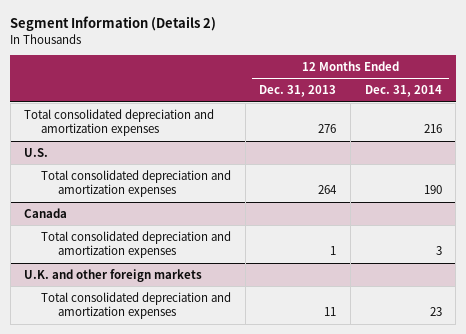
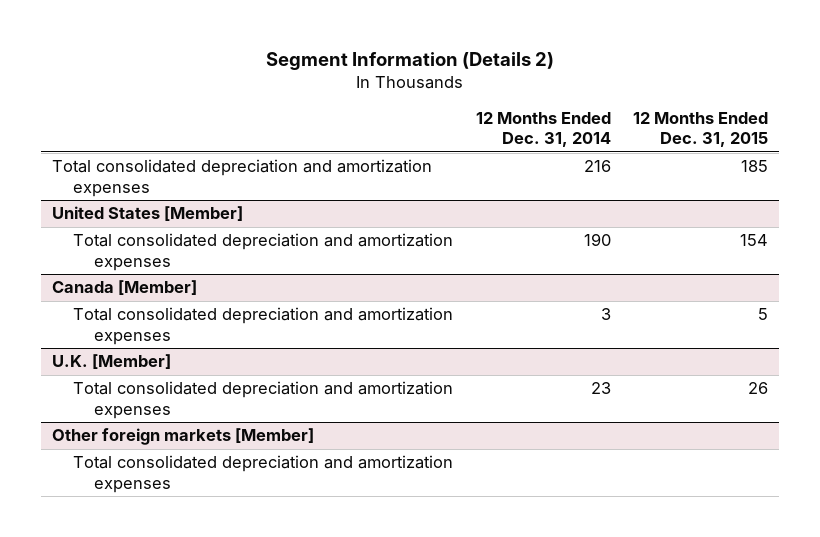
[259,85,337,98] Dec. 31, 2013 -> none
none -> [632,111,768,148] 12 Months Ended Dec. 31, 2015
[24,147,49,157] U.S. -> [52,206,244,222] United States [Member]
[24,207,68,218] Canada -> [52,280,198,296] Canada [Member]
[24,268,203,282] U.K. and other foreign markets -> none
none -> [52,354,172,370] U.K. [Member]
none -> [52,428,315,446] Other foreign markets [Member]
none -> [73,455,454,493] Total consolidated depreciation and amortization expenses

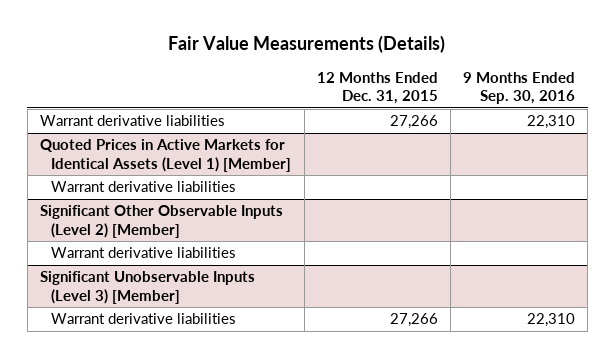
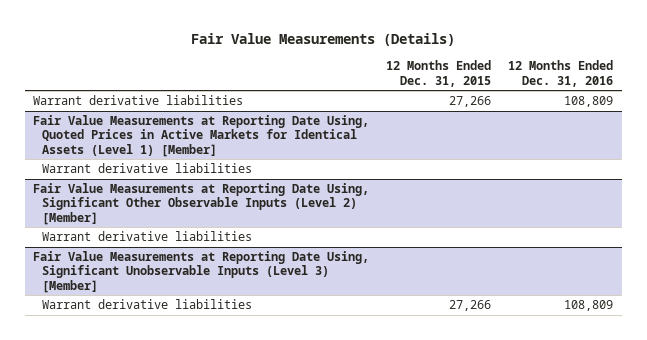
[463,71,576,105] 9 Months Ended Sep. 30, 2016 -> none
none -> [508,60,614,87] 12 Months Ended Dec. 31, 2016
[39,139,292,172] Quoted Prices in Active Markets for Identical Assets (Level 1) [Member] -> [33,115,370,157] Fair Value Measurements at Reporting Date Using, Quoted Prices in Active Markets for Identical Assets (Level 1) [Member]
[39,205,283,238] Significant Other Observable Inputs (Level 2) [Member] -> [33,183,370,225] Fair Value Measurements at Reporting Date Using, Significant Other Observable Inputs (Level 2) [Member]
[39,271,255,304] Significant Unobservable Inputs (Level 3) [Member] -> [33,251,370,293] Fair Value Measurements at Reporting Date Using, Significant Unobservable Inputs (Level 3) [Member]

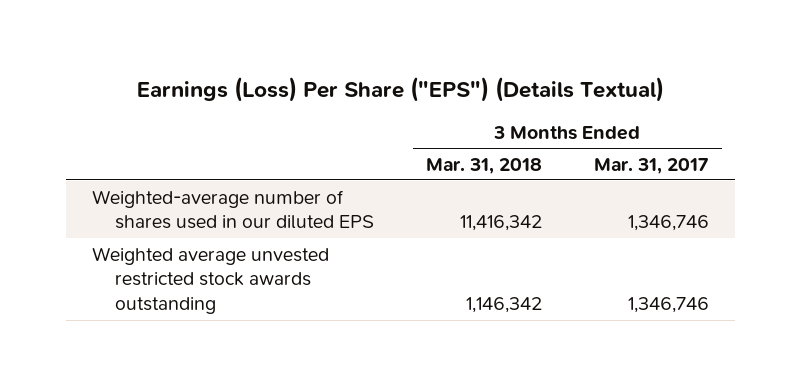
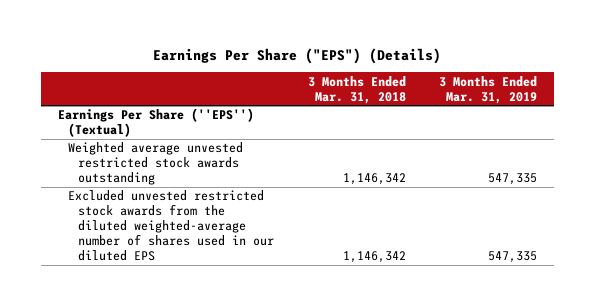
[136,76,664,102] Earnings (Loss) Per Share ("EPS") (Details Textual) -> [153,47,442,64] Earnings Per Share ("EPS") (Details)
[593,157,709,174] Mar. 31, 2017 -> none
none -> [439,75,538,104] 3 Months Ended Mar. 31, 2019
[92,189,375,230] Weighted-average number of shares used in our diluted EPS -> none
none -> [57,108,254,138] Earnings Per Share (''EPS'') (Textual)
none -> [67,190,275,262] Excluded unvested restricted stock awards from the diluted weighted-average number of shares used in our diluted EPS

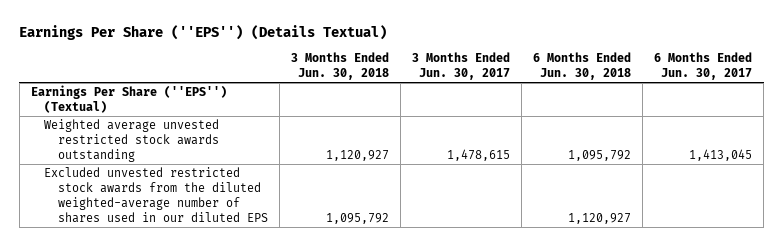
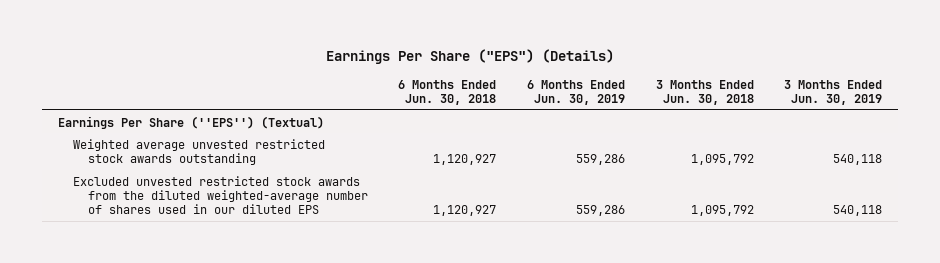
[19,25,388,41] Earnings Per Share (''EPS'') (Details Textual) -> [325,49,614,65] Earnings Per Share ("EPS") (Details)
[412,52,511,81] 3 Months Ended Jun. 30, 2017 -> none
[654,52,753,81] 6 Months Ended Jun. 30, 2017 -> none
none -> [526,79,625,106] 6 Months Ended Jun. 30, 2019
none -> [784,79,883,106] 3 Months Ended Jun. 30, 2019
[326,150,390,162] 1,120,927 -> [690,153,754,165] 1,095,792
[568,150,632,162] 1,095,792 -> [433,153,497,165] 1,120,927

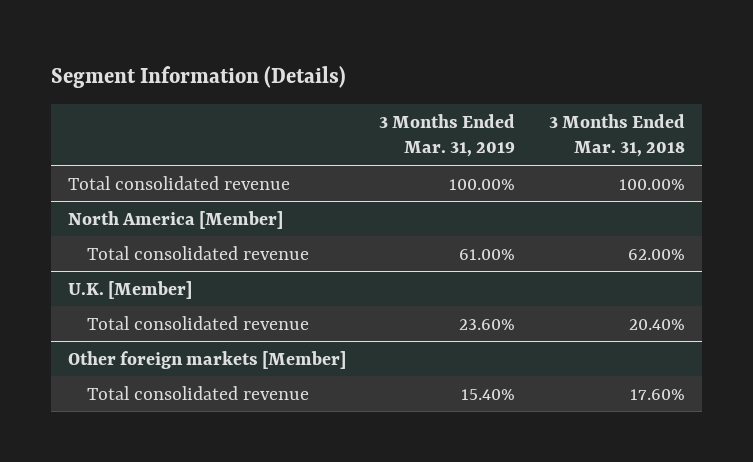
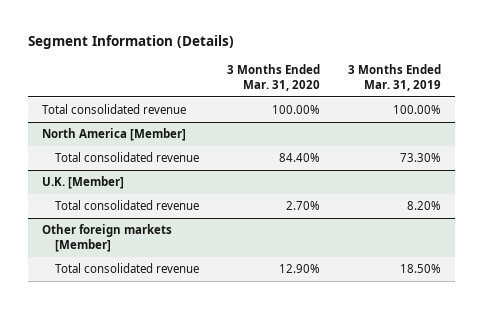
[548,113,685,158] 3 Months Ended Mar. 31, 2018 -> none
none -> [226,63,320,91] 3 Months Ended Mar. 31, 2020
[459,248,516,260] 61.00% -> [400,153,442,163] 73.30%
[459,318,516,330] 23.60% -> [407,201,442,211] 8.20%
[461,388,516,400] 15.40% -> [400,264,442,274] 18.50%

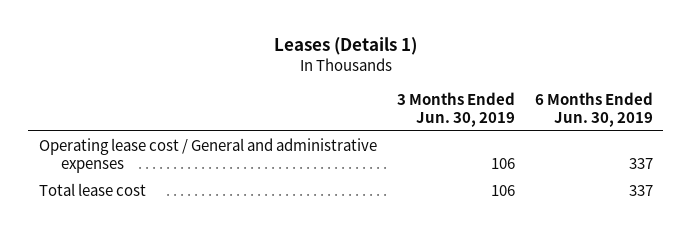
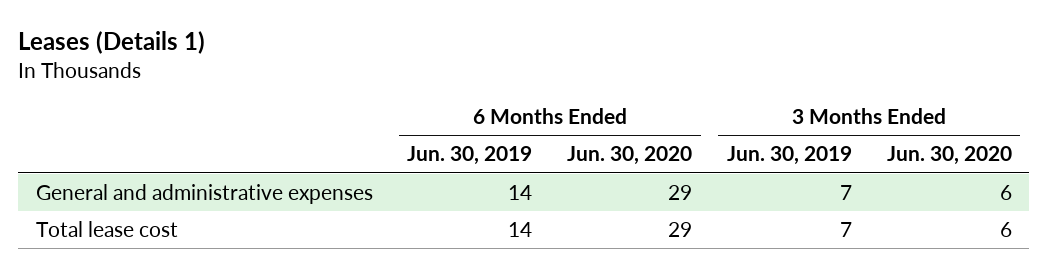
none -> [567,146,693,166] Jun. 30, 2020
none -> [886,146,1012,166] Jun. 30, 2020
[38,137,377,174] Operating lease cost / General and administrative expenses -> [35,184,373,205] General and administrative expenses
[490,158,515,170] 106 -> [839,185,852,201] 7
[628,158,653,170] 337 -> [508,185,533,201] 14
[490,184,515,196] 106 -> [839,222,852,238] 7
[628,184,653,196] 337 -> [508,222,533,238] 14

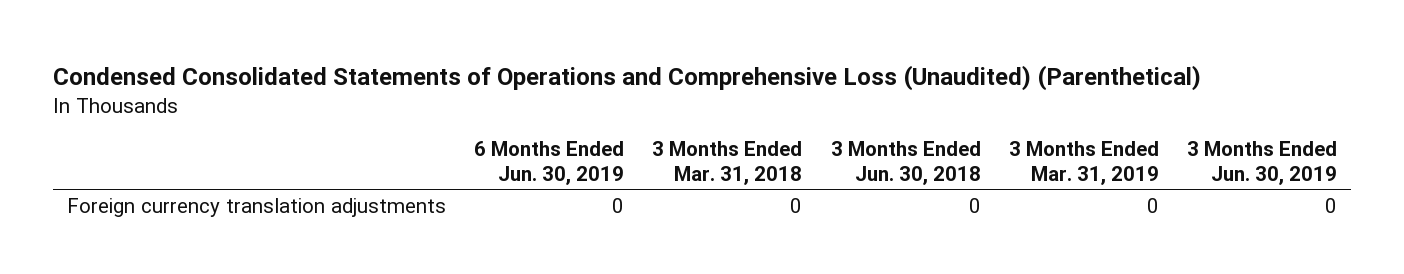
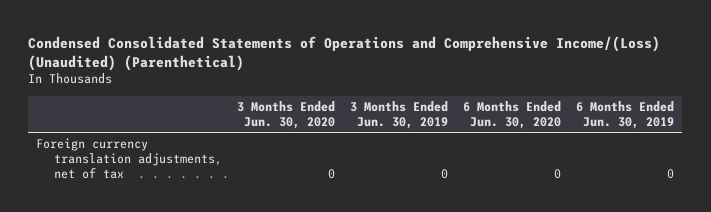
[52,64,1201,91] Condensed Consolidated Statements of Operations and Comprehensive Loss (Unaudited) (Parenthetical) -> [28,35,661,71] Condensed Consolidated Statements of Operations and Comprehensive Income/(Loss) (Unaudited) (Parenthetical)
[652,141,803,186] 3 Months Ended Mar. 31, 2018 -> none
[830,141,981,186] 3 Months Ended Jun. 30, 2018 -> none
[1008,141,1159,186] 3 Months Ended Mar. 31, 2019 -> none
none -> [236,100,335,129] 3 Months Ended Jun. 30, 2020
none -> [463,100,562,129] 6 Months Ended Jun. 30, 2020
[66,197,446,217] Foreign currency translation adjustments -> [36,137,222,179] Foreign currency translation adjustments, net of tax

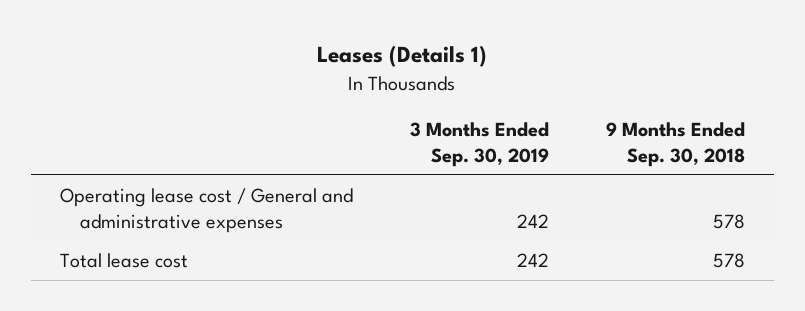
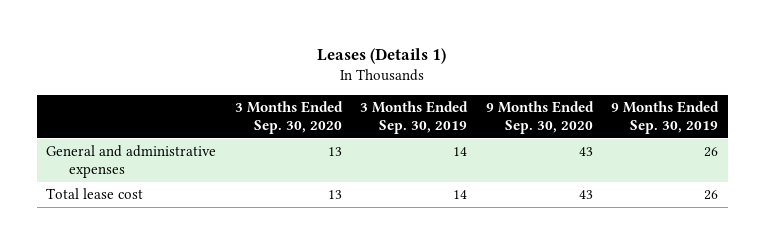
[606,121,746,167] 9 Months Ended Sep. 30, 2018 -> none
none -> [234,101,343,135] 3 Months Ended Sep. 30, 2020
none -> [485,101,594,135] 9 Months Ended Sep. 30, 2020
none -> [611,101,720,135] 9 Months Ended Sep. 30, 2019
[59,188,353,234] Operating lease cost / General and administrative expenses -> [46,145,217,178] General and administrative expenses
[516,214,549,229] 242 -> [453,147,468,157] 14
[516,253,549,268] 242 -> [453,190,468,200] 14

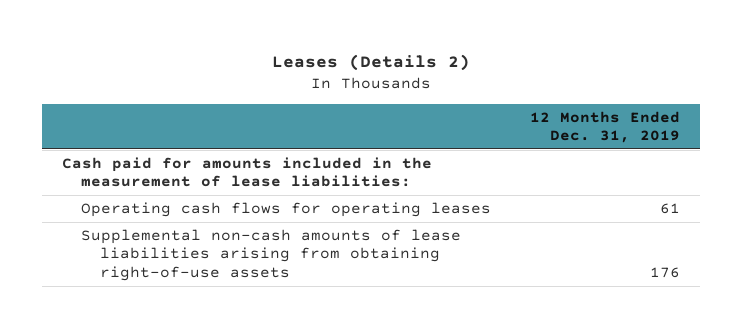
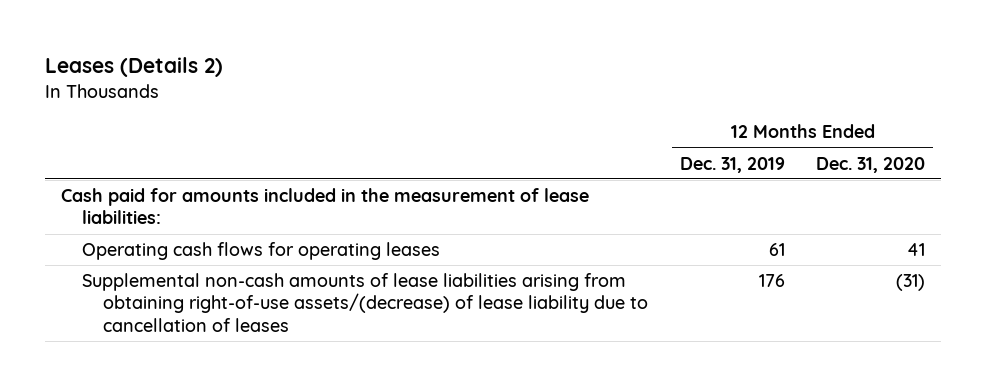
none -> [816,156,926,173] Dec. 31, 2020
[80,228,461,282] Supplemental non-cash amounts of lease liabilities arising from obtaining right-of-use assets -> [82,273,649,332] Supplemental non-cash amounts of lease liabilities arising from obtaining right-of-use assets/(decrease) of lease liability due to cancellation of leases

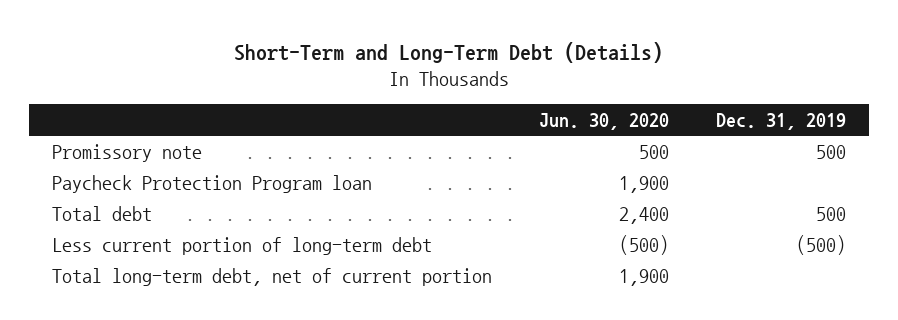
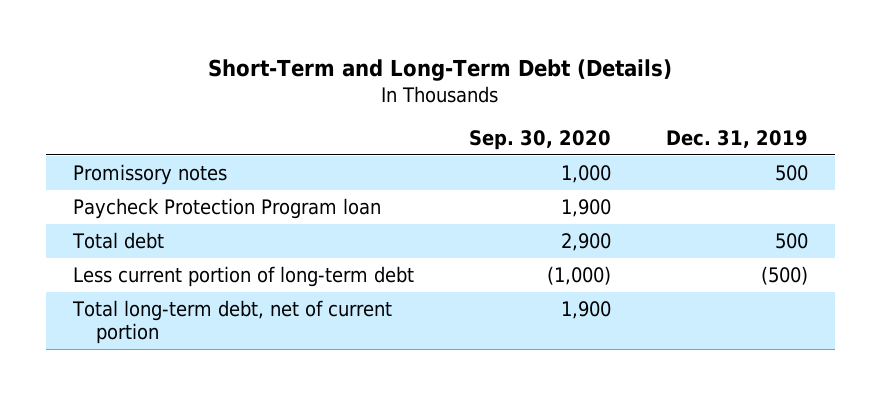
[538,112,669,130] Jun. 30, 2020 -> none
none -> [468,129,611,150] Sep. 30, 2020
[52,143,203,162] Promissory note -> [72,163,227,185] Promissory notes

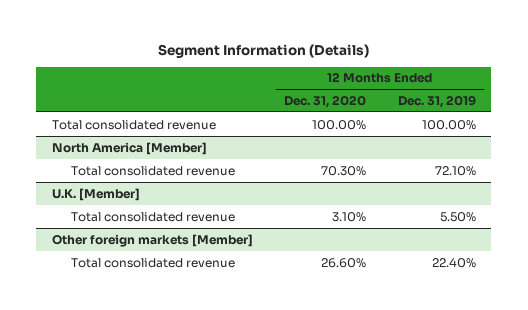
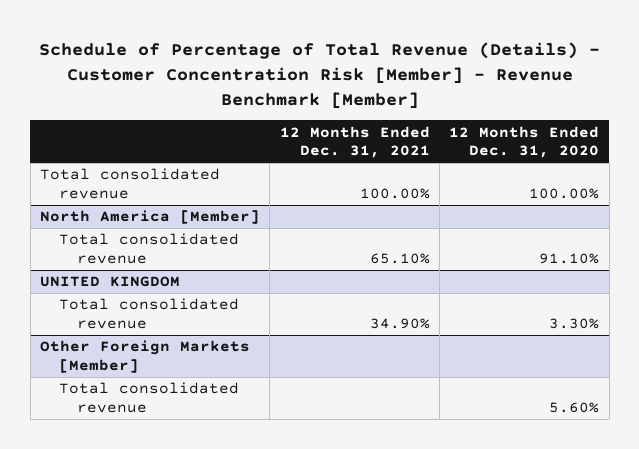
[157,43,369,58] Segment Information (Details) -> [38,42,600,109] Schedule of Percentage of Total Revenue (Details) - Customer Concentration Risk [Member] - Revenue Benchmark [Member]
[397,94,476,108] Dec. 31, 2019 -> none
none -> [279,125,430,159] 12 Months Ended Dec. 31, 2021
[321,165,367,176] 70.30% -> [539,252,600,264] 91.10%
[51,187,140,201] U.K. [Member] -> [40,276,181,288] UNITED KINGDOM
[332,211,367,222] 3.10% -> [549,317,600,329] 3.30%
[51,233,253,247] Other foreign markets [Member] -> [40,340,251,373] Other Foreign Markets [Member]
[321,257,367,268] 26.60% -> [549,401,600,413] 5.60%

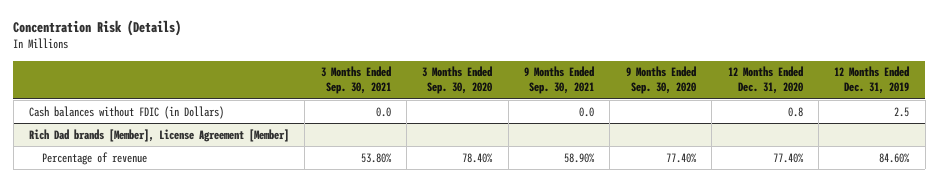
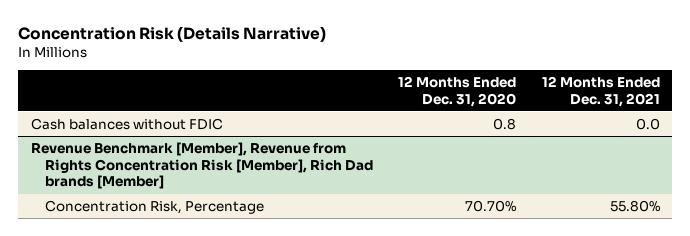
[13,19,182,36] Concentration Risk (Details) -> [17,25,326,42] Concentration Risk (Details Narrative)
[320,66,391,95] 3 Months Ended Sep. 30, 2021 -> none
[422,66,493,95] 3 Months Ended Sep. 30, 2020 -> none
[524,66,595,95] 9 Months Ended Sep. 30, 2021 -> none
[625,66,696,95] 9 Months Ended Sep. 30, 2020 -> none
[834,66,910,95] 12 Months Ended Dec. 31, 2019 -> none
none -> [541,75,660,107] 12 Months Ended Dec. 31, 2021
[28,128,289,142] Rich Dad brands [Member], License Agreement [Member] -> none
[41,151,147,165] Percentage of revenue -> none
[28,105,224,119] Cash balances without FDIC (in Dollars) -> [30,117,223,130] Cash balances without FDIC
none -> [30,141,373,190] Revenue Benchmark [Member], Revenue from Rights Concentration Risk [Member], Rich Dad brands [Member]
none -> [44,199,264,214] Concentration Risk, Percentage

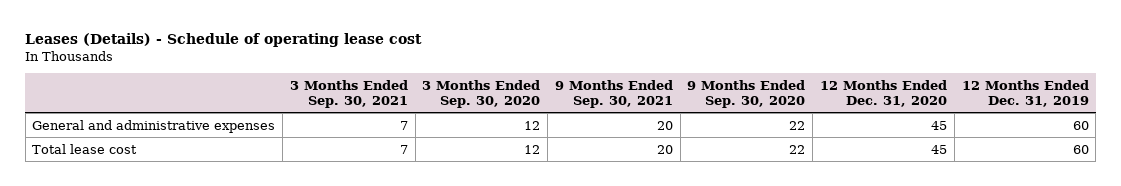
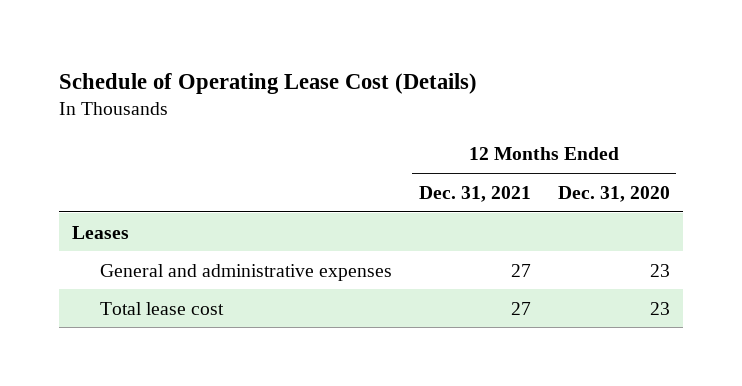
[25,33,423,48] Leases (Details) - Schedule of operating lease cost -> [58,72,477,94] Schedule of Operating Lease Cost (Details)
[289,79,408,108] 3 Months Ended Sep. 30, 2021 -> none
[422,79,541,108] 3 Months Ended Sep. 30, 2020 -> none
[554,79,673,108] 9 Months Ended Sep. 30, 2021 -> none
[687,79,806,108] 9 Months Ended Sep. 30, 2020 -> none
[961,79,1089,107] 12 Months Ended Dec. 31, 2019 -> none
none -> [418,185,531,202] Dec. 31, 2021
none -> [72,225,130,239] Leases
[931,120,948,130] 45 -> [649,263,670,277] 23
[931,144,948,154] 45 -> [649,301,670,315] 23

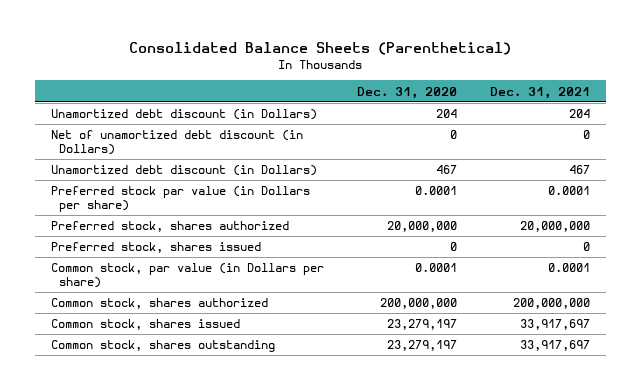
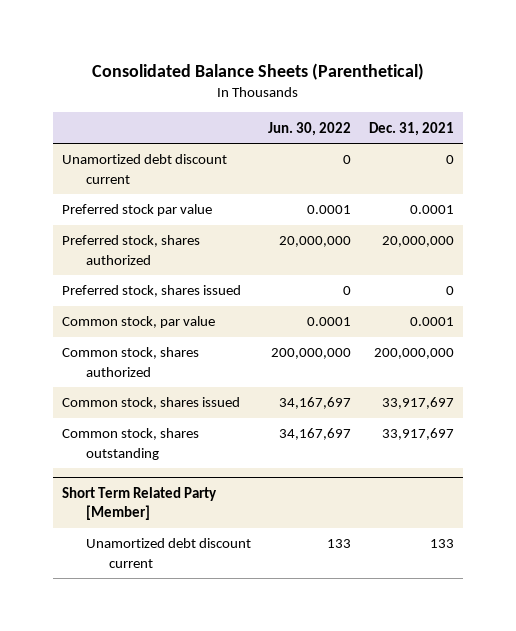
[356,86,457,99] Dec. 31, 2020 -> none
none -> [268,121,352,136] Jun. 30, 2022
[51,109,318,121] Unamortized debt discount (in Dollars) -> none
[51,165,318,177] Unamortized debt discount (in Dollars) -> none
[51,130,304,155] Net of unamortized debt discount (in Dollars) -> [61,154,227,184] Unamortized debt discount current
[51,186,311,212] Preferred stock par value (in Dollars per share) -> [61,204,212,217] Preferred stock par value
[51,263,325,288] Common stock, par value (in Dollars per share) -> [61,316,215,329] Common stock, par value
none -> [61,486,217,521] Short Term Related Party [Member]
none -> [85,538,251,568] Unamortized debt discount current

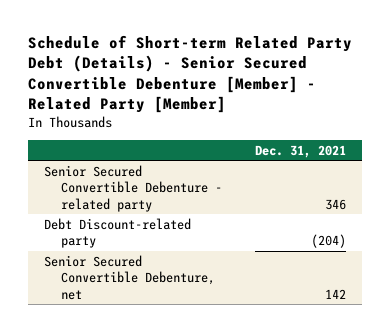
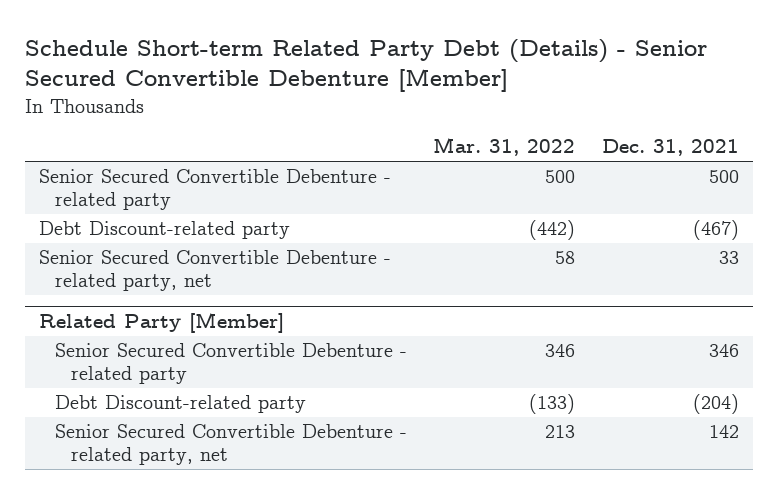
[27,34,352,114] Schedule of Short-term Related Party Debt (Details) - Senior Secured Convertible Debenture [Member] - Related Party [Member] -> [25,38,708,93] Schedule Short-term Related Party Debt (Details) - Senior Secured Convertible Debenture [Member]
none -> [433,137,576,157] Mar. 31, 2022
none -> [38,169,391,211] Senior Secured Convertible Debenture - related party
none -> [38,221,290,240] Debt Discount-related party
none -> [38,250,391,292] Senior Secured Convertible Debenture - related party, net
none -> [38,311,284,333] Related Party [Member]
[43,254,216,300] Senior Secured Convertible Debenture, net -> [54,424,407,466] Senior Secured Convertible Debenture - related party, net

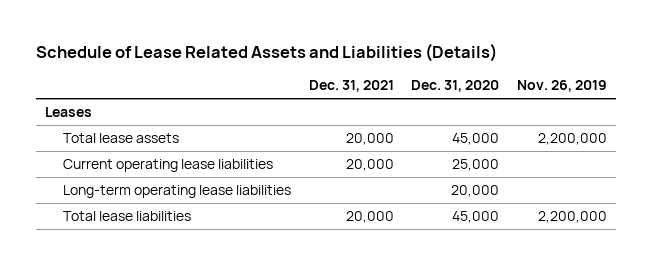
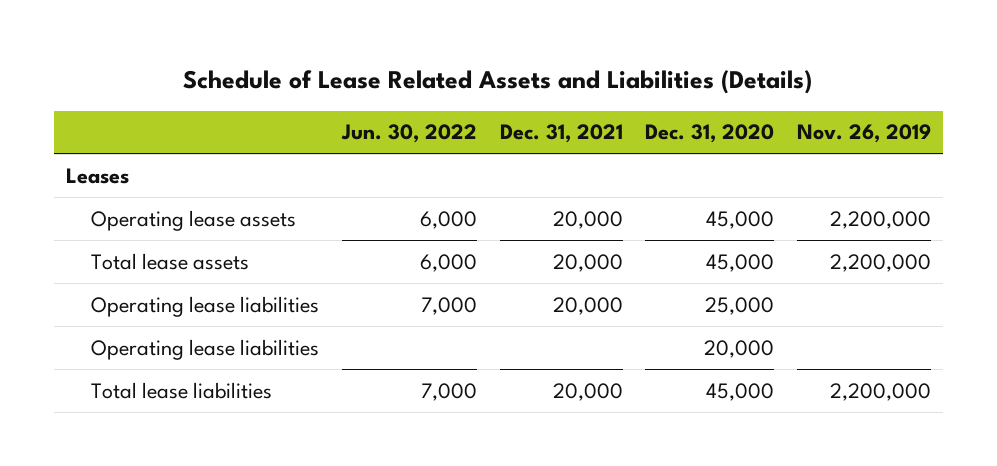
none -> [340,124,477,144] Jun. 30, 2022
none -> [90,209,296,231] Operating lease assets
[62,159,273,173] Current operating lease liabilities -> [90,295,319,317] Operating lease liabilities
[62,185,291,199] Long-term operating lease liabilities -> [90,338,319,360] Operating lease liabilities

